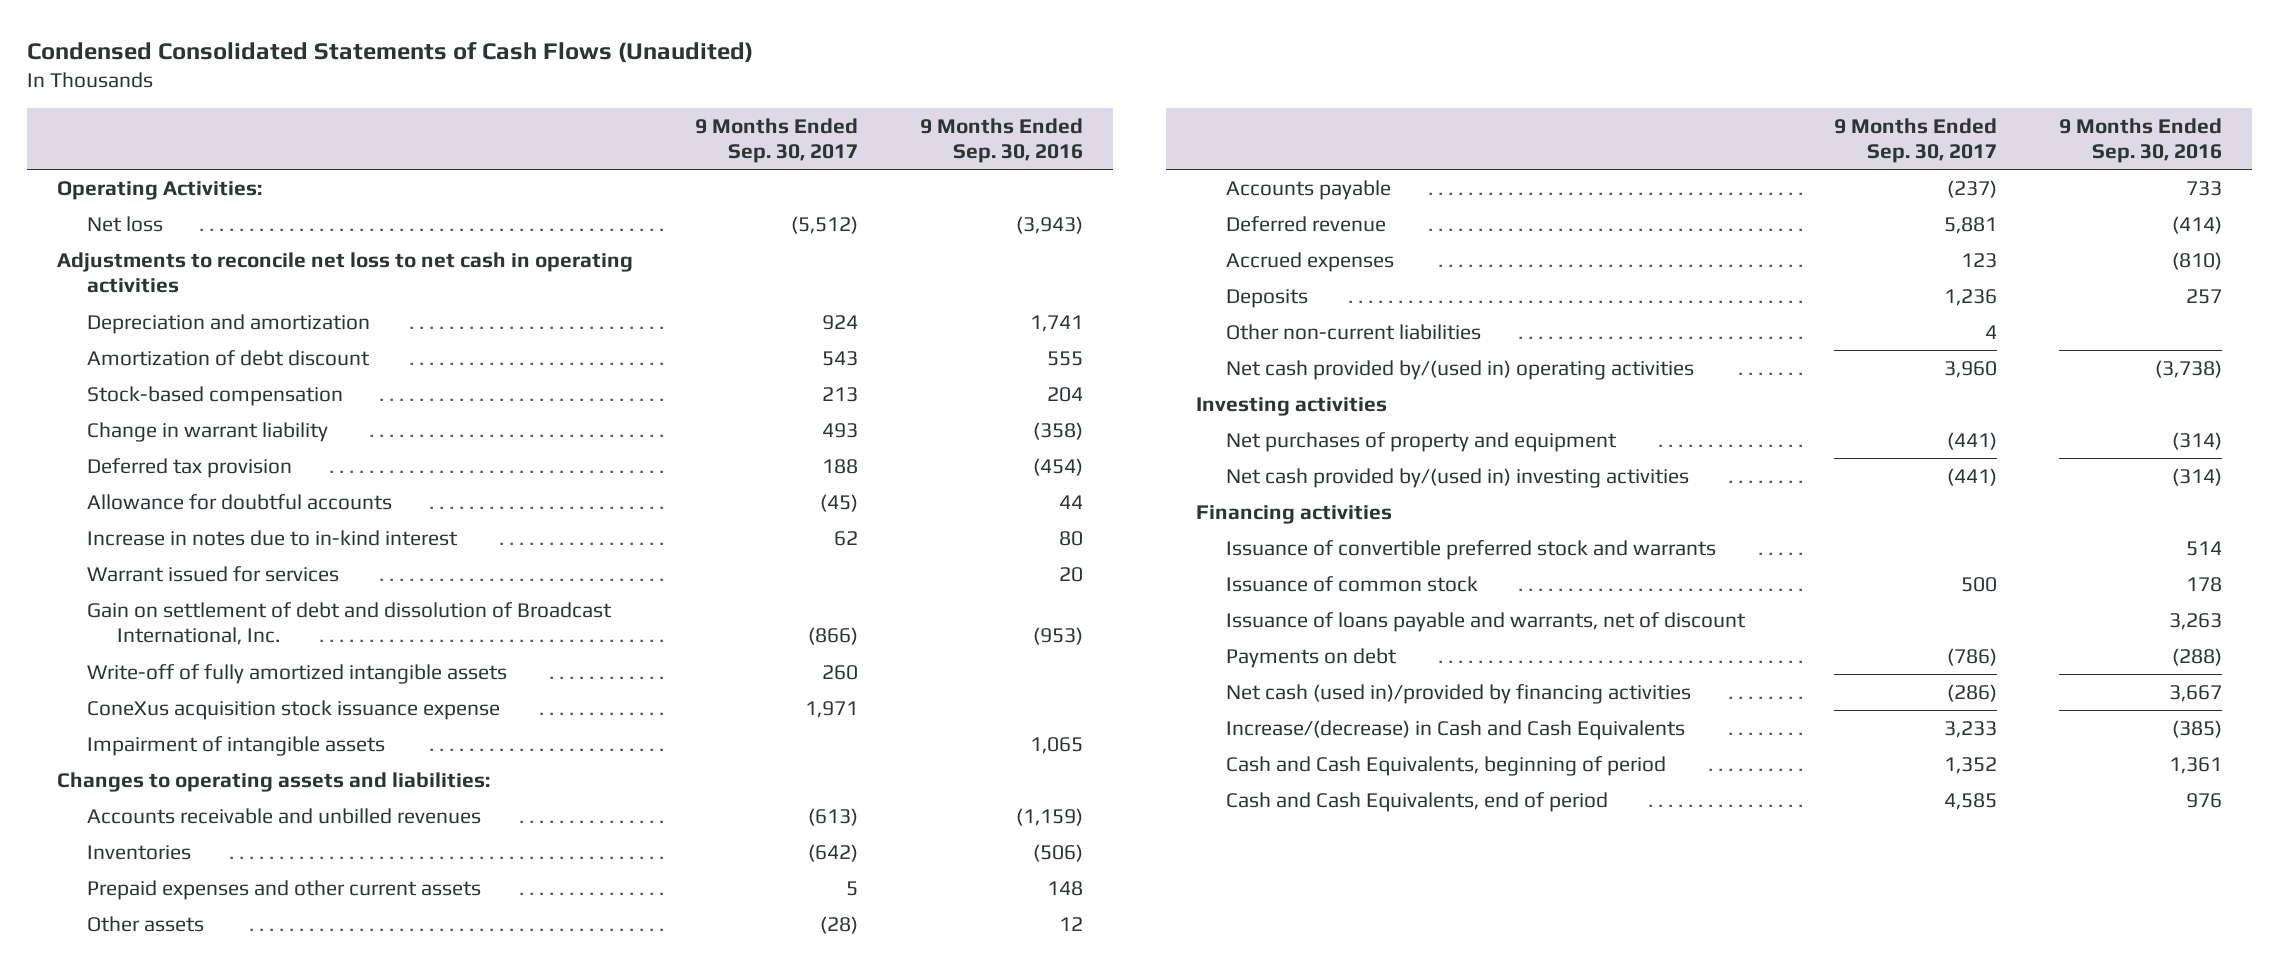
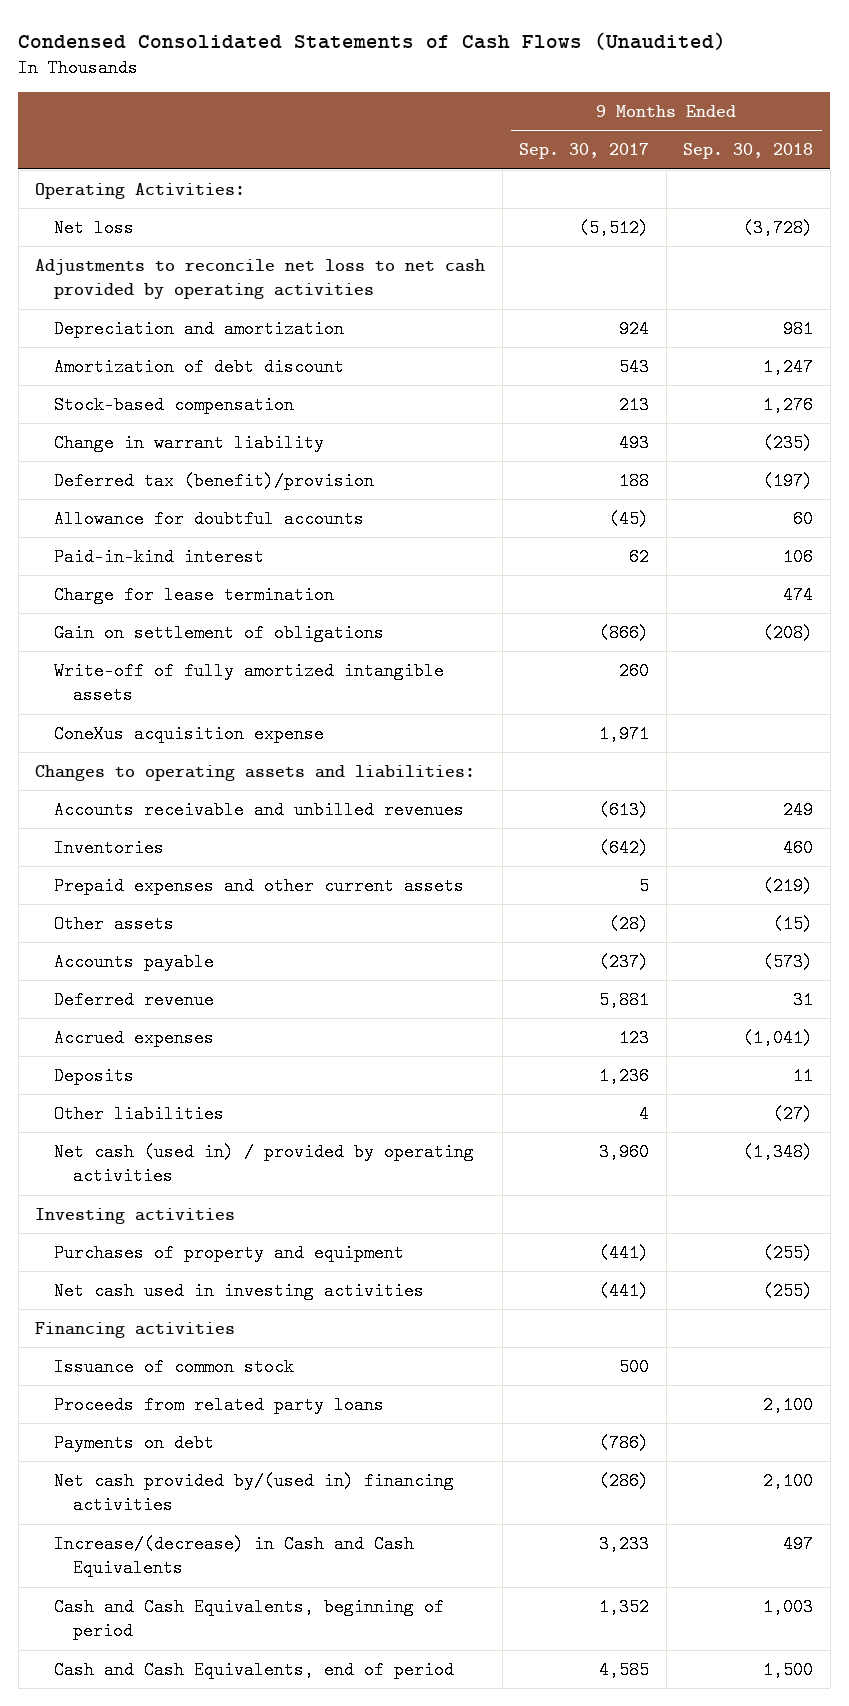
[919,117,1083,164] 9 Months Ended Sep. 30, 2016 -> none
none -> [683,143,814,160] Sep. 30, 2018
[57,251,634,294] Adjustments to reconcile net loss to net cash in operating activities -> [35,258,486,300] Adjustments to reconcile net loss to net cash provided by operating activities
[87,457,293,478] Deferred tax provision -> [54,471,375,490] Deferred tax (benefit)/provision
[87,529,459,546] Increase in notes due to in-kind interest -> none
[87,565,340,582] Warrant issued for services -> none
none -> [54,547,265,566] Paid-in-kind interest
none -> [54,585,335,604] Charge for lease termination
[87,601,613,646] Gain on settlement of debt and dissolution of Broadcast International, Inc. -> [54,623,385,642] Gain on settlement of obligations
[87,735,386,756] Impairment of intangible assets -> none
[87,699,501,720] ConeXus acquisition stock issuance expense -> [54,724,325,743] ConeXus acquisition expense
[1226,323,1482,340] Other non-current liabilities -> [54,1104,225,1123] Other liabilities
[1226,359,1695,380] Net cash provided by/(used in) operating activities -> [54,1142,475,1186] Net cash (used in) / provided by operating activities
[1226,431,1618,452] Net purchases of property and equipment -> [54,1243,405,1262] Purchases of property and equipment
[1226,467,1690,488] Net cash provided by/(used in) investing activities -> [54,1281,425,1300] Net cash used in investing activities
[1226,539,1717,560] Issuance of convertible preferred stock and warrants -> none
[1226,611,1747,632] Issuance of loans payable and warrants, net of discount -> none
none -> [54,1395,385,1414] Proceeds from related party loans
[1226,683,1692,704] Net cash (used in)/provided by financing activities -> [54,1471,455,1515] Net cash provided by/(used in) financing activities

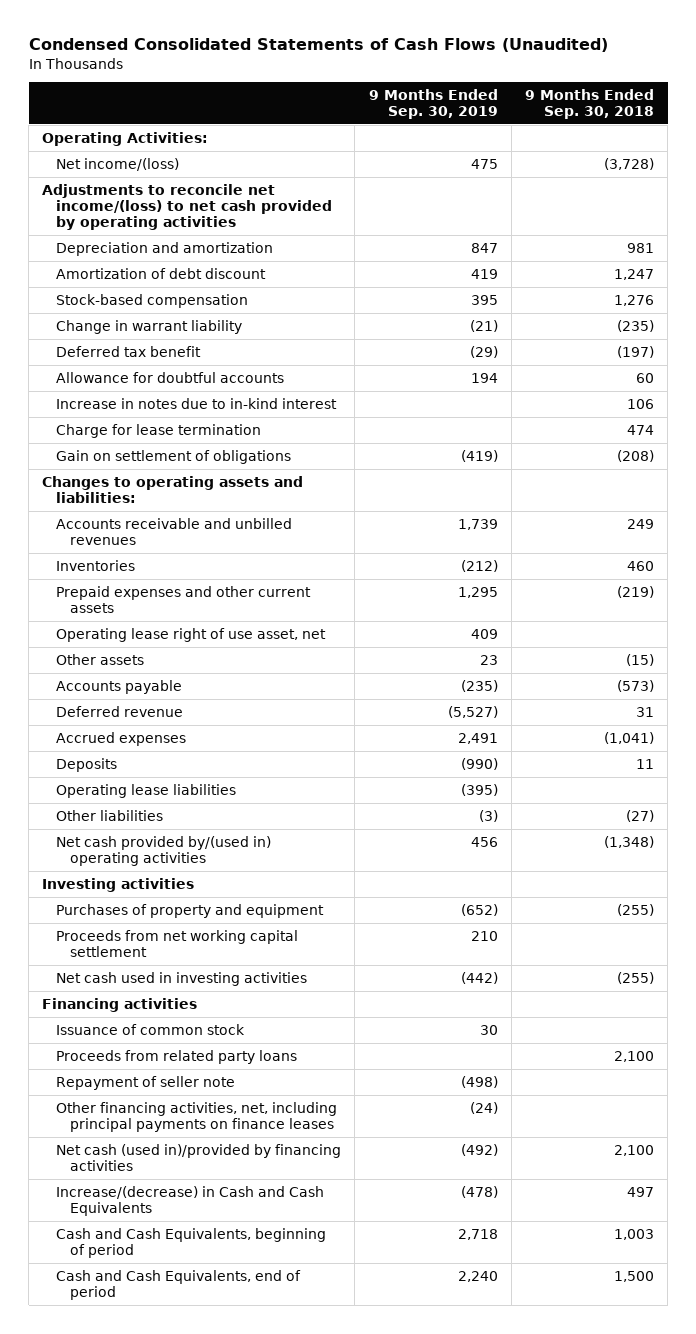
[519,143,650,160] Sep. 30, 2017 -> none
none -> [368,89,498,120] 9 Months Ended Sep. 30, 2019
[54,218,135,237] Net loss -> [56,157,180,171] Net income/(loss)
[35,258,486,300] Adjustments to reconcile net loss to net cash provided by operating activities -> [42,183,333,230] Adjustments to reconcile net income/(loss) to net cash provided by operating activities
[54,471,375,490] Deferred tax (benefit)/provision -> [56,345,202,357] Deferred tax benefit
[54,547,265,566] Paid-in-kind interest -> [56,397,338,409] Increase in notes due to in-kind interest
[54,661,445,705] Write-off of fully amortized intangible assets -> none
[54,724,325,743] ConeXus acquisition expense -> none
none -> [56,627,327,642] Operating lease right of use asset, net
none -> [56,783,237,798] Operating lease liabilities
[54,1142,475,1186] Net cash (used in) / provided by operating activities -> [56,835,272,866] Net cash provided by/(used in) operating activities
none -> [56,929,299,957] Proceeds from net working capital settlement
[54,1433,215,1452] Payments on debt -> none
none -> [56,1075,236,1090] Repayment of seller note
none -> [56,1101,338,1132] Other financing activities, net, including principal payments on finance leases
[54,1471,455,1515] Net cash provided by/(used in) financing activities -> [56,1143,342,1171] Net cash (used in)/provided by financing activities

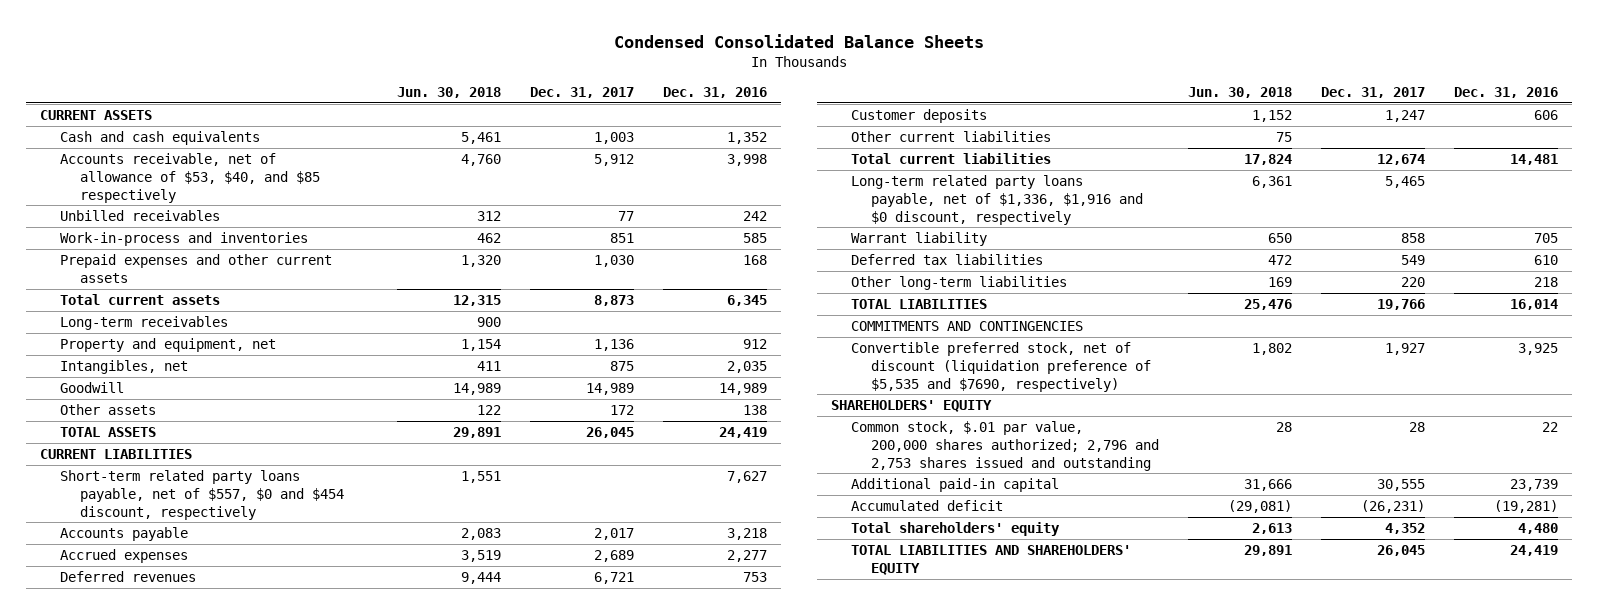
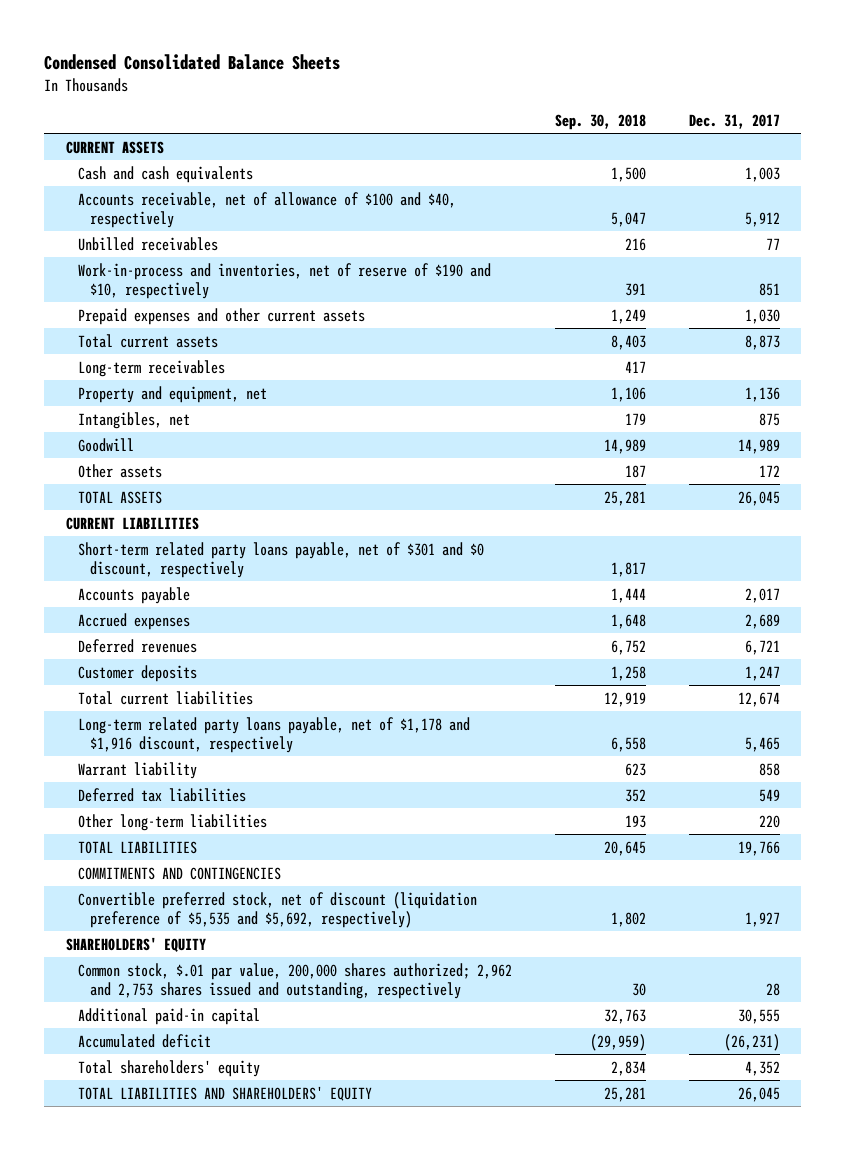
[396,87,501,99] Jun. 30, 2018 -> none
[662,87,767,99] Dec. 31, 2016 -> none
none -> [554,113,646,130] Sep. 30, 2018
[60,153,320,203] Accounts receivable, net of allowance of $53, $40, and $85 respectively -> [77,191,456,228] Accounts receivable, net of allowance of $100 and $40, respectively
[60,232,309,247] Work-in-process and inventories -> [77,262,491,299] Work-in-process and inventories, net of reserve of $190 and $10, respectively
[60,470,344,520] Short-term related party loans payable, net of $557, $0 and $454 discount, respectively -> [77,541,484,578] Short-term related party loans payable, net of $301 and $0 discount, respectively
[850,131,1051,143] Other current liabilities -> none
[850,175,1143,225] Long-term related party loans payable, net of $1,336, $1,916 and $0 discount, respectively -> [77,716,470,753] Long-term related party loans payable, net of $1,178 and $1,916 discount, respectively
[850,342,1151,392] Convertible preferred stock, net of discount (liquidation preference of $5,535 and $7690, respectively) -> [77,891,477,928] Convertible preferred stock, net of discount (liquidation preference of $5,535 and $5,692, respectively)
[850,421,1159,471] Common stock, $.01 par value, 200,000 shares authorized; 2,796 and 2,753 shares issued and outstanding -> [77,962,512,999] Common stock, $.01 par value, 200,000 shares authorized; 2,962 and 2,753 shares issued and outstanding, respectively

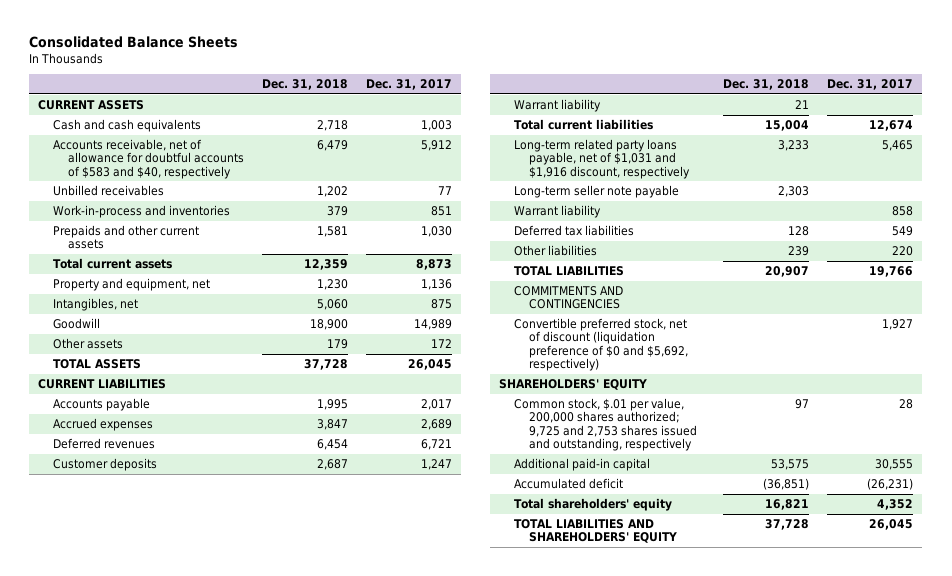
[44,54,341,71] Condensed Consolidated Balance Sheets -> [29,36,239,49] Consolidated Balance Sheets
[554,113,646,130] Sep. 30, 2018 -> none
none -> [262,79,349,91] Dec. 31, 2018
[77,191,456,228] Accounts receivable, net of allowance of $100 and $40, respectively -> [53,138,245,179] Accounts receivable, net of allowance for doubtful accounts of $583 and $40, respectively
[77,262,491,299] Work-in-process and inventories, net of reserve of $190 and $10, respectively -> [53,204,231,218] Work-in-process and inventories
[77,307,365,325] Prepaid expenses and other current assets -> [53,224,200,250] Prepaids and other current assets
[77,359,225,377] Long-term receivables -> none
[77,541,484,578] Short-term related party loans payable, net of $301 and $0 discount, respectively -> none
none -> [514,98,602,112] Warrant liability
[77,716,470,753] Long-term related party loans payable, net of $1,178 and $1,916 discount, respectively -> [514,138,690,179] Long-term related party loans payable, net of $1,031 and $1,916 discount, respectively
none -> [514,184,680,198] Long-term seller note payable
[77,813,267,831] Other long-term liabilities -> [514,244,598,256] Other liabilities
[77,891,477,928] Convertible preferred stock, net of discount (liquidation preference of $5,535 and $5,692, respectively) -> [514,317,688,372] Convertible preferred stock, net of discount (liquidation preference of $0 and $5,692, respectively)
[77,962,512,999] Common stock, $.01 par value, 200,000 shares authorized; 2,962 and 2,753 shares issued and outstanding, respectively -> [514,397,697,452] Common stock, $.01 per value, 200,000 shares authorized; 9,725 and 2,753 shares issued and outstanding, respectively

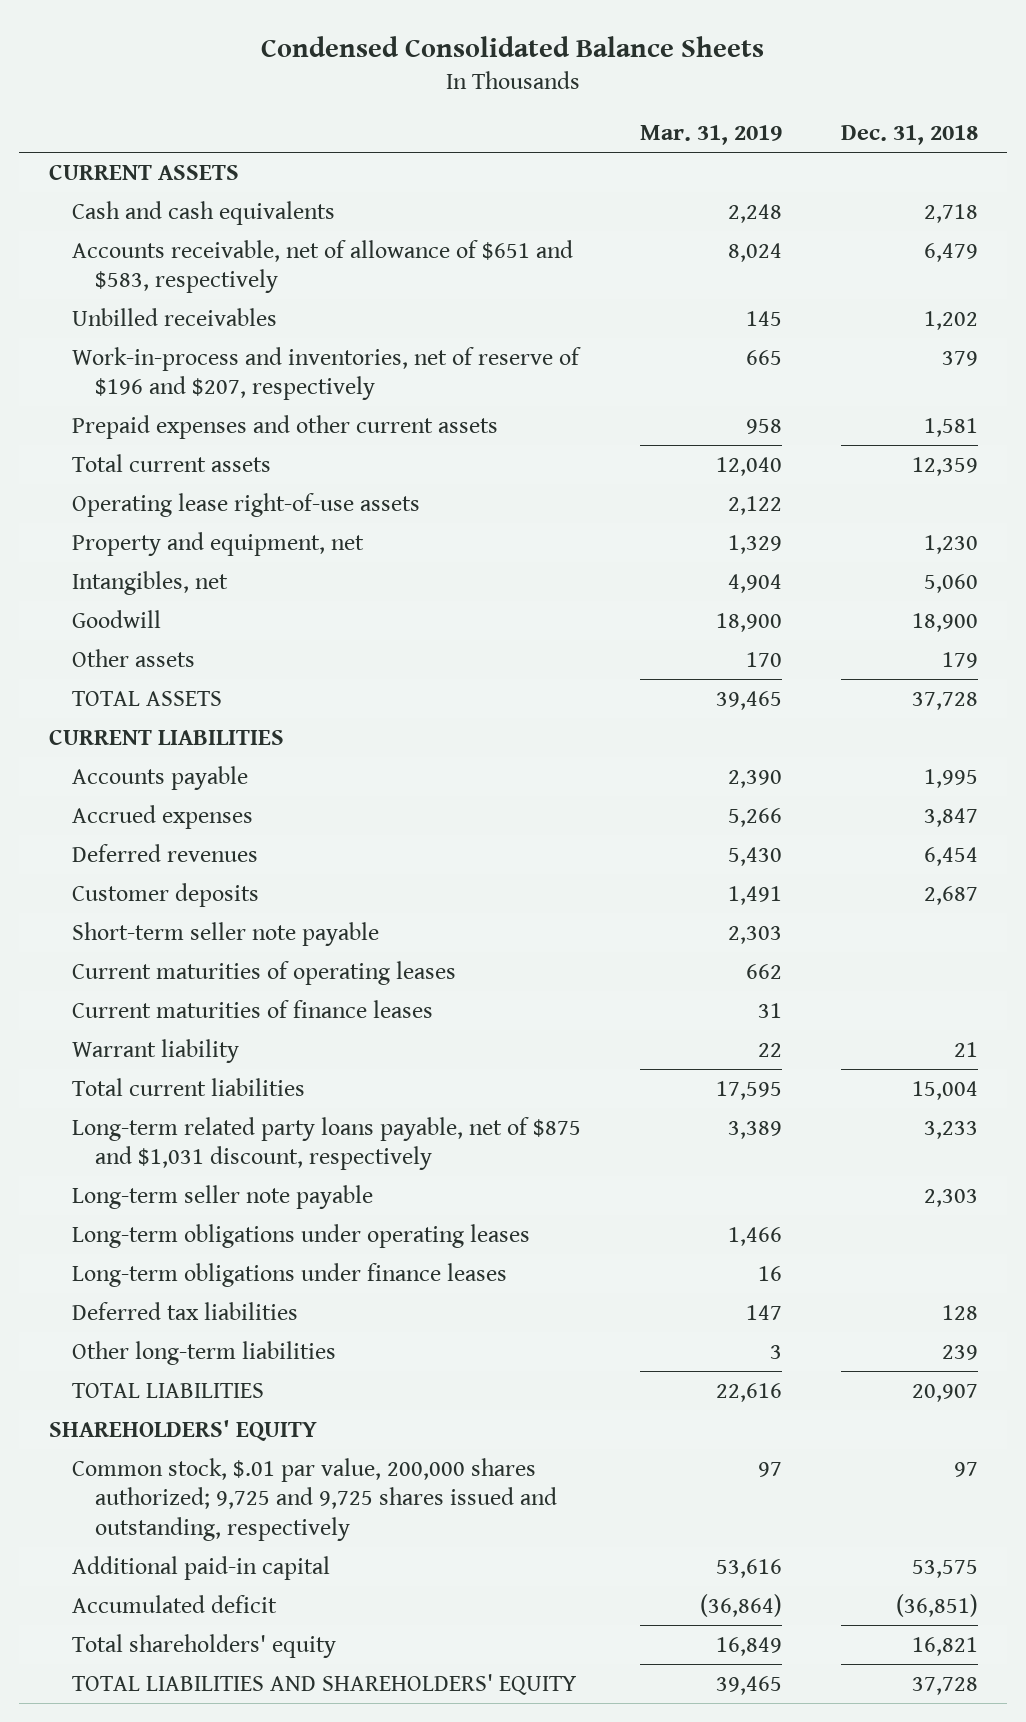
[29,36,239,49] Consolidated Balance Sheets -> [261,35,765,57] Condensed Consolidated Balance Sheets
[366,79,453,91] Dec. 31, 2017 -> none
none -> [639,125,782,146] Mar. 31, 2019
[53,138,245,179] Accounts receivable, net of allowance for doubtful accounts of $583 and $40, respectively -> [72,239,574,294] Accounts receivable, net of allowance of $651 and $583, respectively
[53,204,231,218] Work-in-process and inventories -> [72,346,582,401] Work-in-process and inventories, net of reserve of $196 and $207, respectively
[53,224,200,250] Prepaids and other current assets -> [72,414,499,439] Prepaid expenses and other current assets
none -> [72,492,421,517] Operating lease right-of-use assets
none -> [72,921,380,946] Short-term seller note payable
none -> [72,960,457,985] Current maturities of operating leases
none -> [72,999,434,1018] Current maturities of finance leases
[514,138,690,179] Long-term related party loans payable, net of $1,031 and $1,916 discount, respectively -> [72,1116,582,1171] Long-term related party loans payable, net of $875 and $1,031 discount, respectively
[514,204,602,218] Warrant liability -> none
none -> [72,1223,531,1248] Long-term obligations under operating leases
none -> [72,1262,508,1287] Long-term obligations under finance leases
[514,244,598,256] Other liabilities -> [72,1340,337,1365] Other long-term liabilities
[514,285,624,310] COMMITMENTS AND CONTINGENCIES -> none
[514,317,688,372] Convertible preferred stock, net of discount (liquidation preference of $0 and $5,692, respectively) -> none
[514,397,697,452] Common stock, $.01 per value, 200,000 shares authorized; 9,725 and 2,753 shares issued and outstanding, respectively -> [72,1457,558,1541] Common stock, $.01 par value, 200,000 shares authorized; 9,725 and 9,725 shares issued and outstanding, respectively

